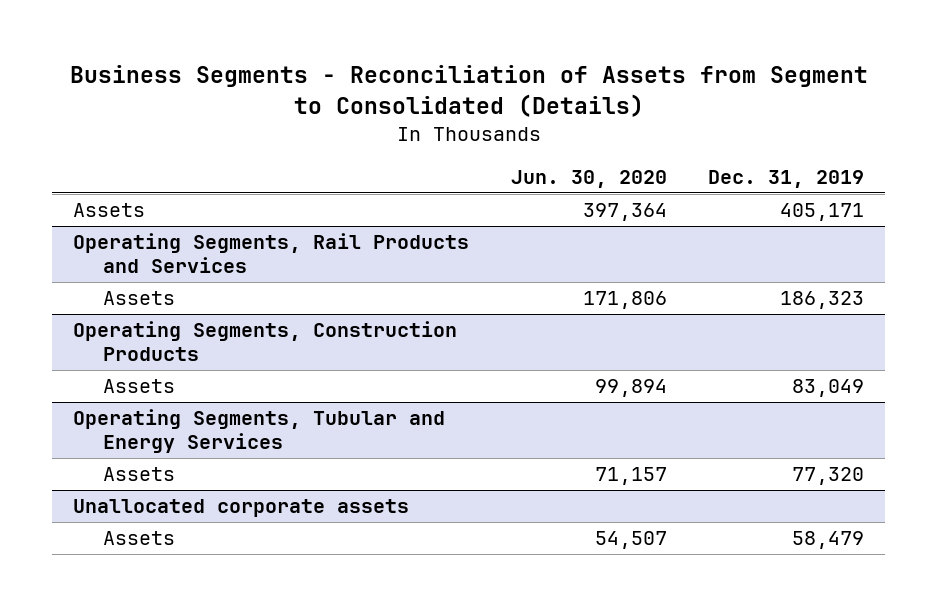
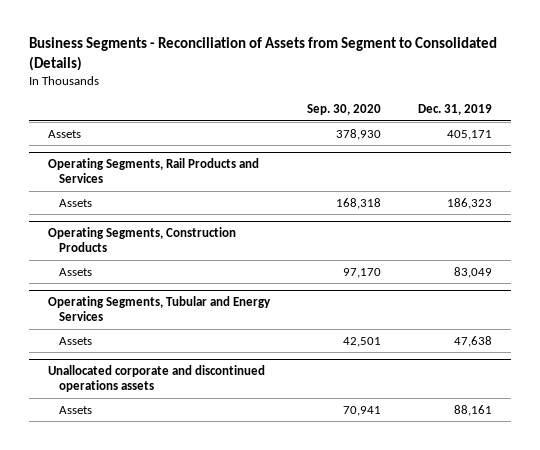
[510,169,667,188] Jun. 30, 2020 -> none
none -> [306,104,381,116] Sep. 30, 2020
[792,467,865,486] 77,320 -> [454,335,493,347] 47,638
[73,499,410,518] Unallocated corporate assets -> [47,365,265,393] Unallocated corporate and discontinued operations assets
[792,531,865,550] 58,479 -> [454,404,493,416] 88,161

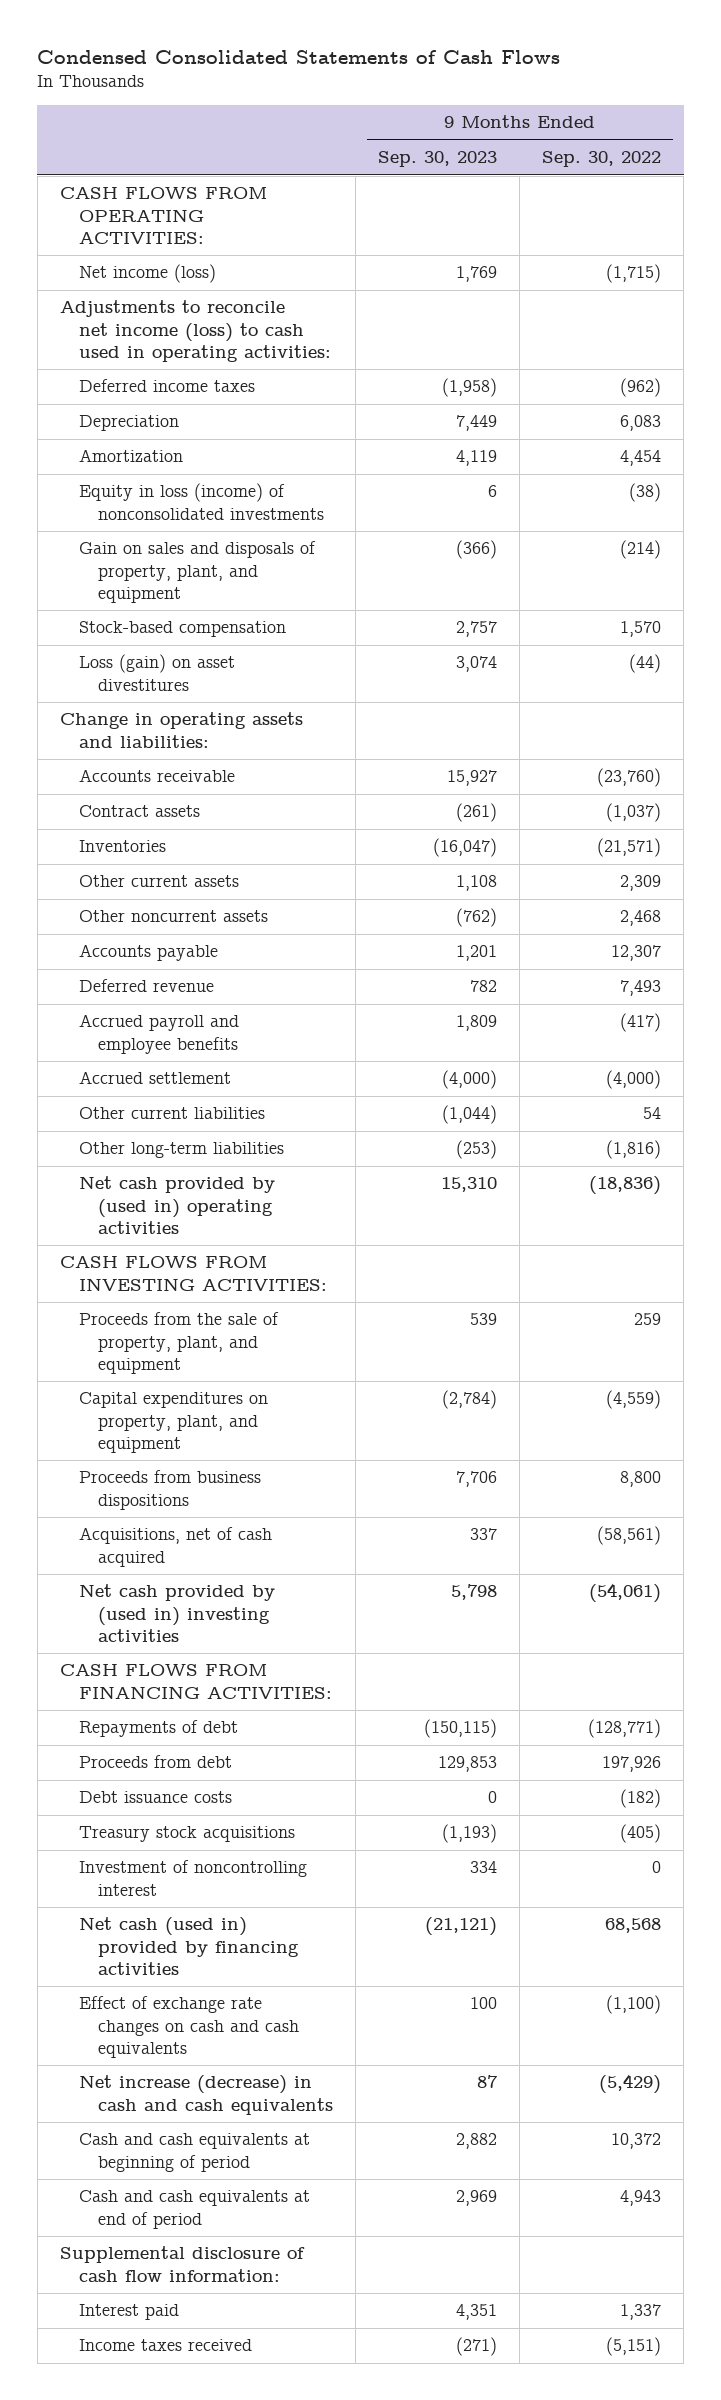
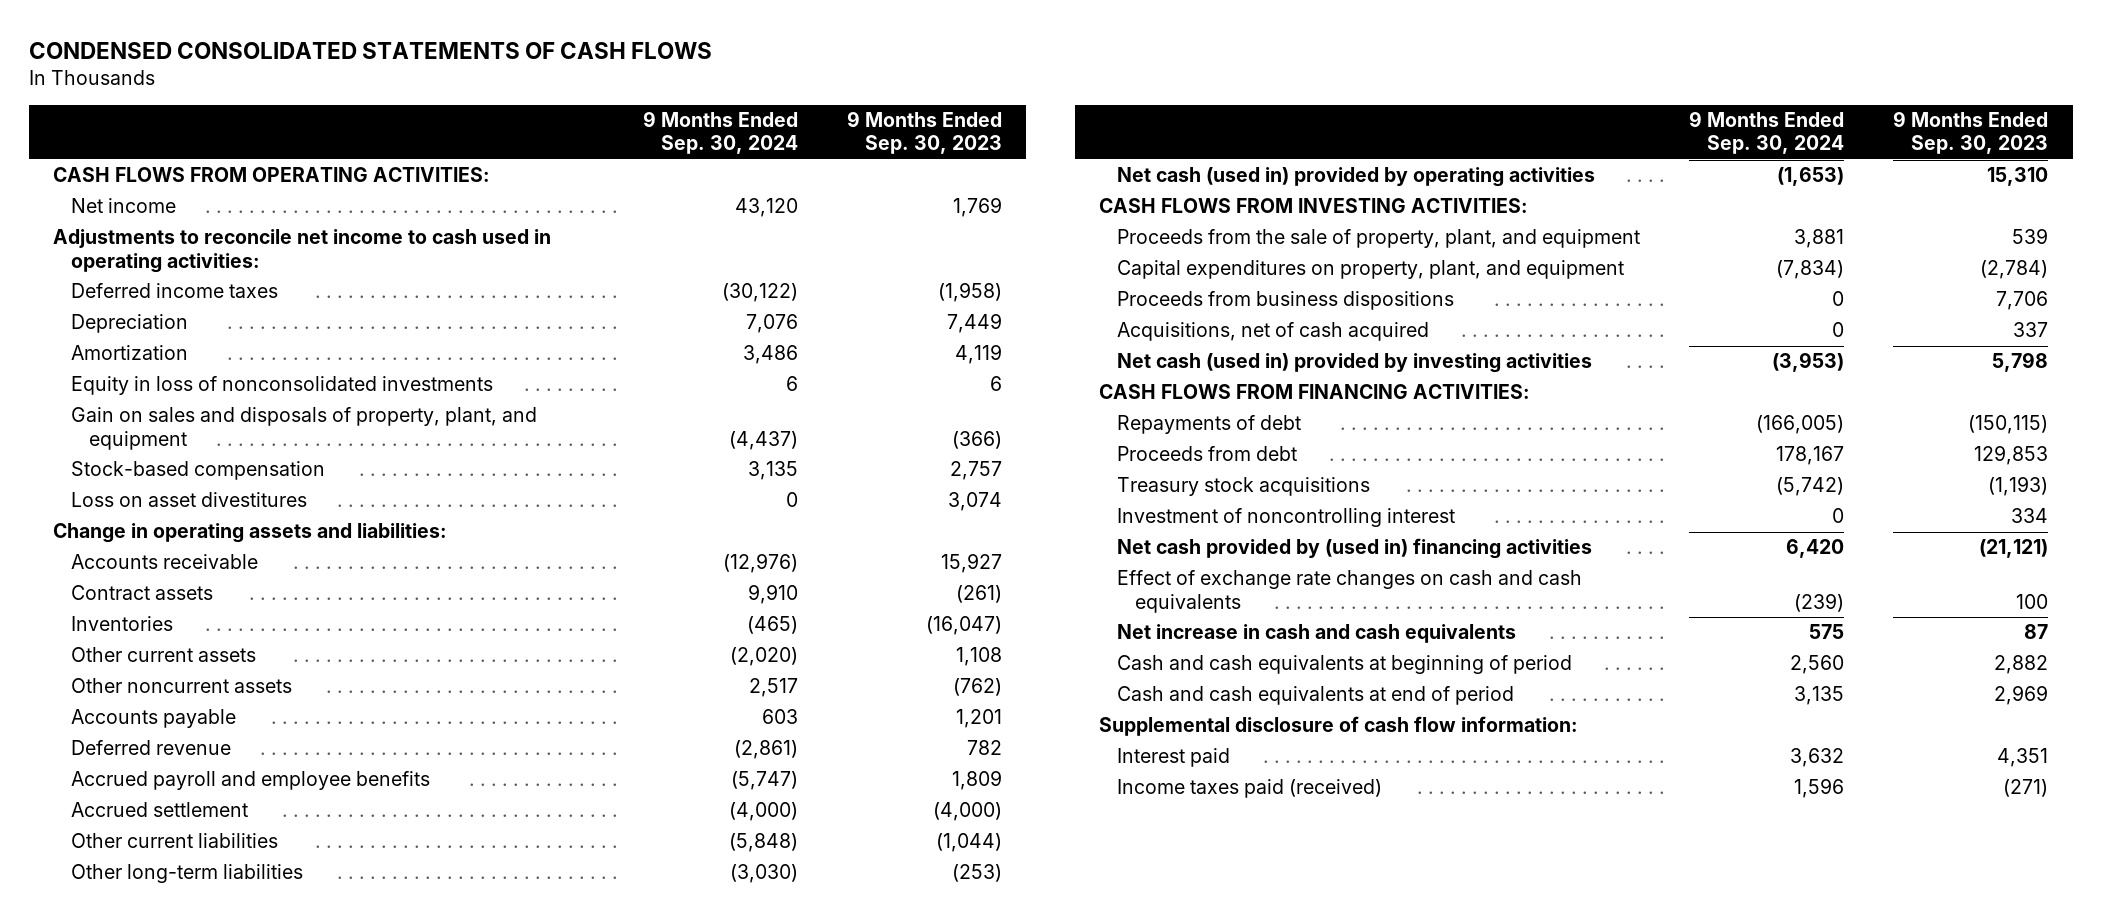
[37,50,561,65] Condensed Consolidated Statements of Cash Flows -> [28,42,712,60] CONDENSED CONSOLIDATED STATEMENTS OF CASH FLOWS
[542,151,662,168] Sep. 30, 2022 -> none
none -> [642,111,798,155] 9 Months Ended Sep. 30, 2024
[78,264,216,284] Net income (loss) -> [70,198,176,214] Net income
[59,300,331,362] Adjustments to reconcile net income (loss) to cash used in operating activities: -> [53,229,552,273] Adjustments to reconcile net income to cash used in operating activities:
[78,483,324,520] Equity in loss (income) of nonconsolidated investments -> [70,376,493,396] Equity in loss of nonconsolidated investments
[78,654,235,691] Loss (gain) on asset divestitures -> [70,492,307,508] Loss on asset divestitures
[78,1176,275,1234] Net cash provided by (used in) operating activities -> [1117,167,1596,188] Net cash (used in) provided by operating activities
[78,1584,275,1642] Net cash provided by (used in) investing activities -> [1117,353,1593,374] Net cash (used in) provided by investing activities
[78,1791,232,1804] Debt issuance costs -> none
[78,1917,299,1975] Net cash (used in) provided by financing activities -> [1117,538,1593,560] Net cash provided by (used in) financing activities
[78,2075,333,2115] Net increase (decrease) in cash and cash equivalents -> [1117,624,1517,644] Net increase in cash and cash equivalents
[78,2339,252,2352] Income taxes received -> [1117,779,1383,799] Income taxes paid (received)

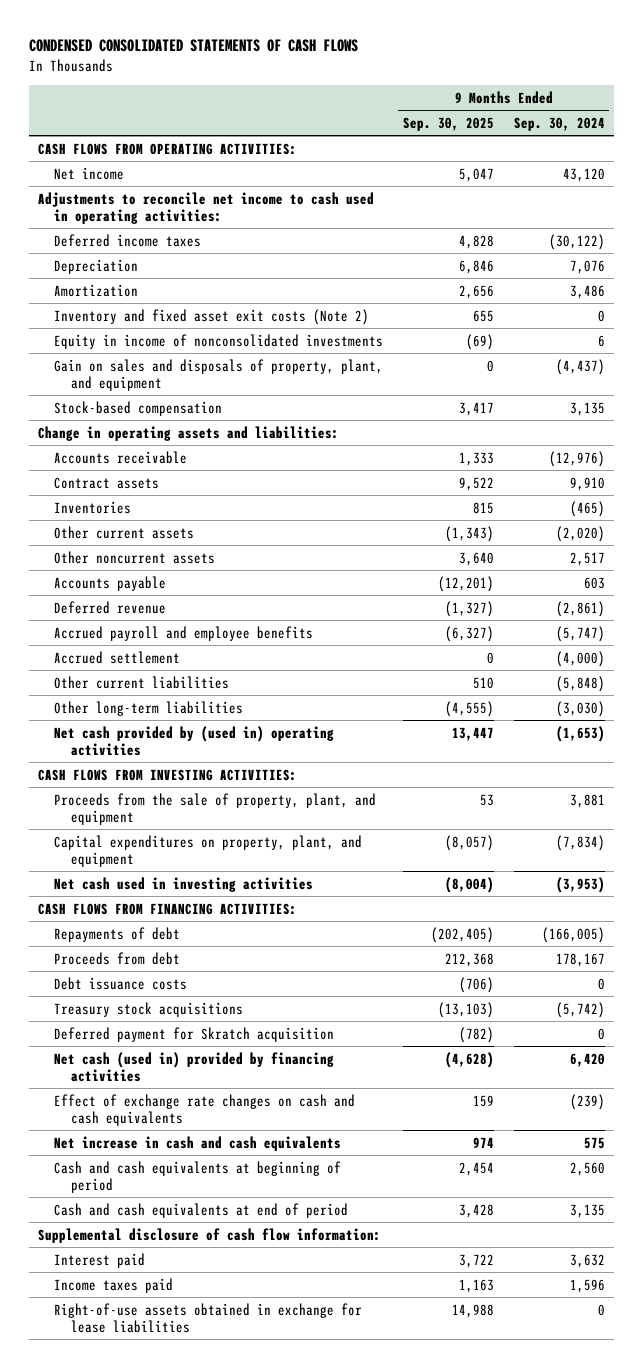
[846,111,1002,155] 9 Months Ended Sep. 30, 2023 -> none
none -> [403,116,495,131] Sep. 30, 2025
none -> [54,308,370,325] Inventory and fixed asset exit costs (Note 2)
[70,376,493,396] Equity in loss of nonconsolidated investments -> [54,333,384,349] Equity in income of nonconsolidated investments
[70,492,307,508] Loss on asset divestitures -> none
[1117,167,1596,188] Net cash (used in) provided by operating activities -> [54,725,335,756] Net cash provided by (used in) operating activities
[1117,291,1455,311] Proceeds from business dispositions -> none
[1117,322,1430,342] Acquisitions, net of cash acquired -> none
[1117,353,1593,374] Net cash (used in) provided by investing activities -> [54,876,314,892] Net cash used in investing activities
none -> [54,976,188,990] Debt issuance costs
[1117,508,1456,528] Investment of noncontrolling interest -> none
none -> [54,1026,335,1042] Deferred payment for Skratch acquisition
[1117,538,1593,560] Net cash provided by (used in) financing activities -> [54,1051,335,1082] Net cash (used in) provided by financing activities
[1117,779,1383,799] Income taxes paid (received) -> [54,1277,174,1293] Income taxes paid
none -> [54,1302,363,1333] Right-of-use assets obtained in exchange for lease liabilities

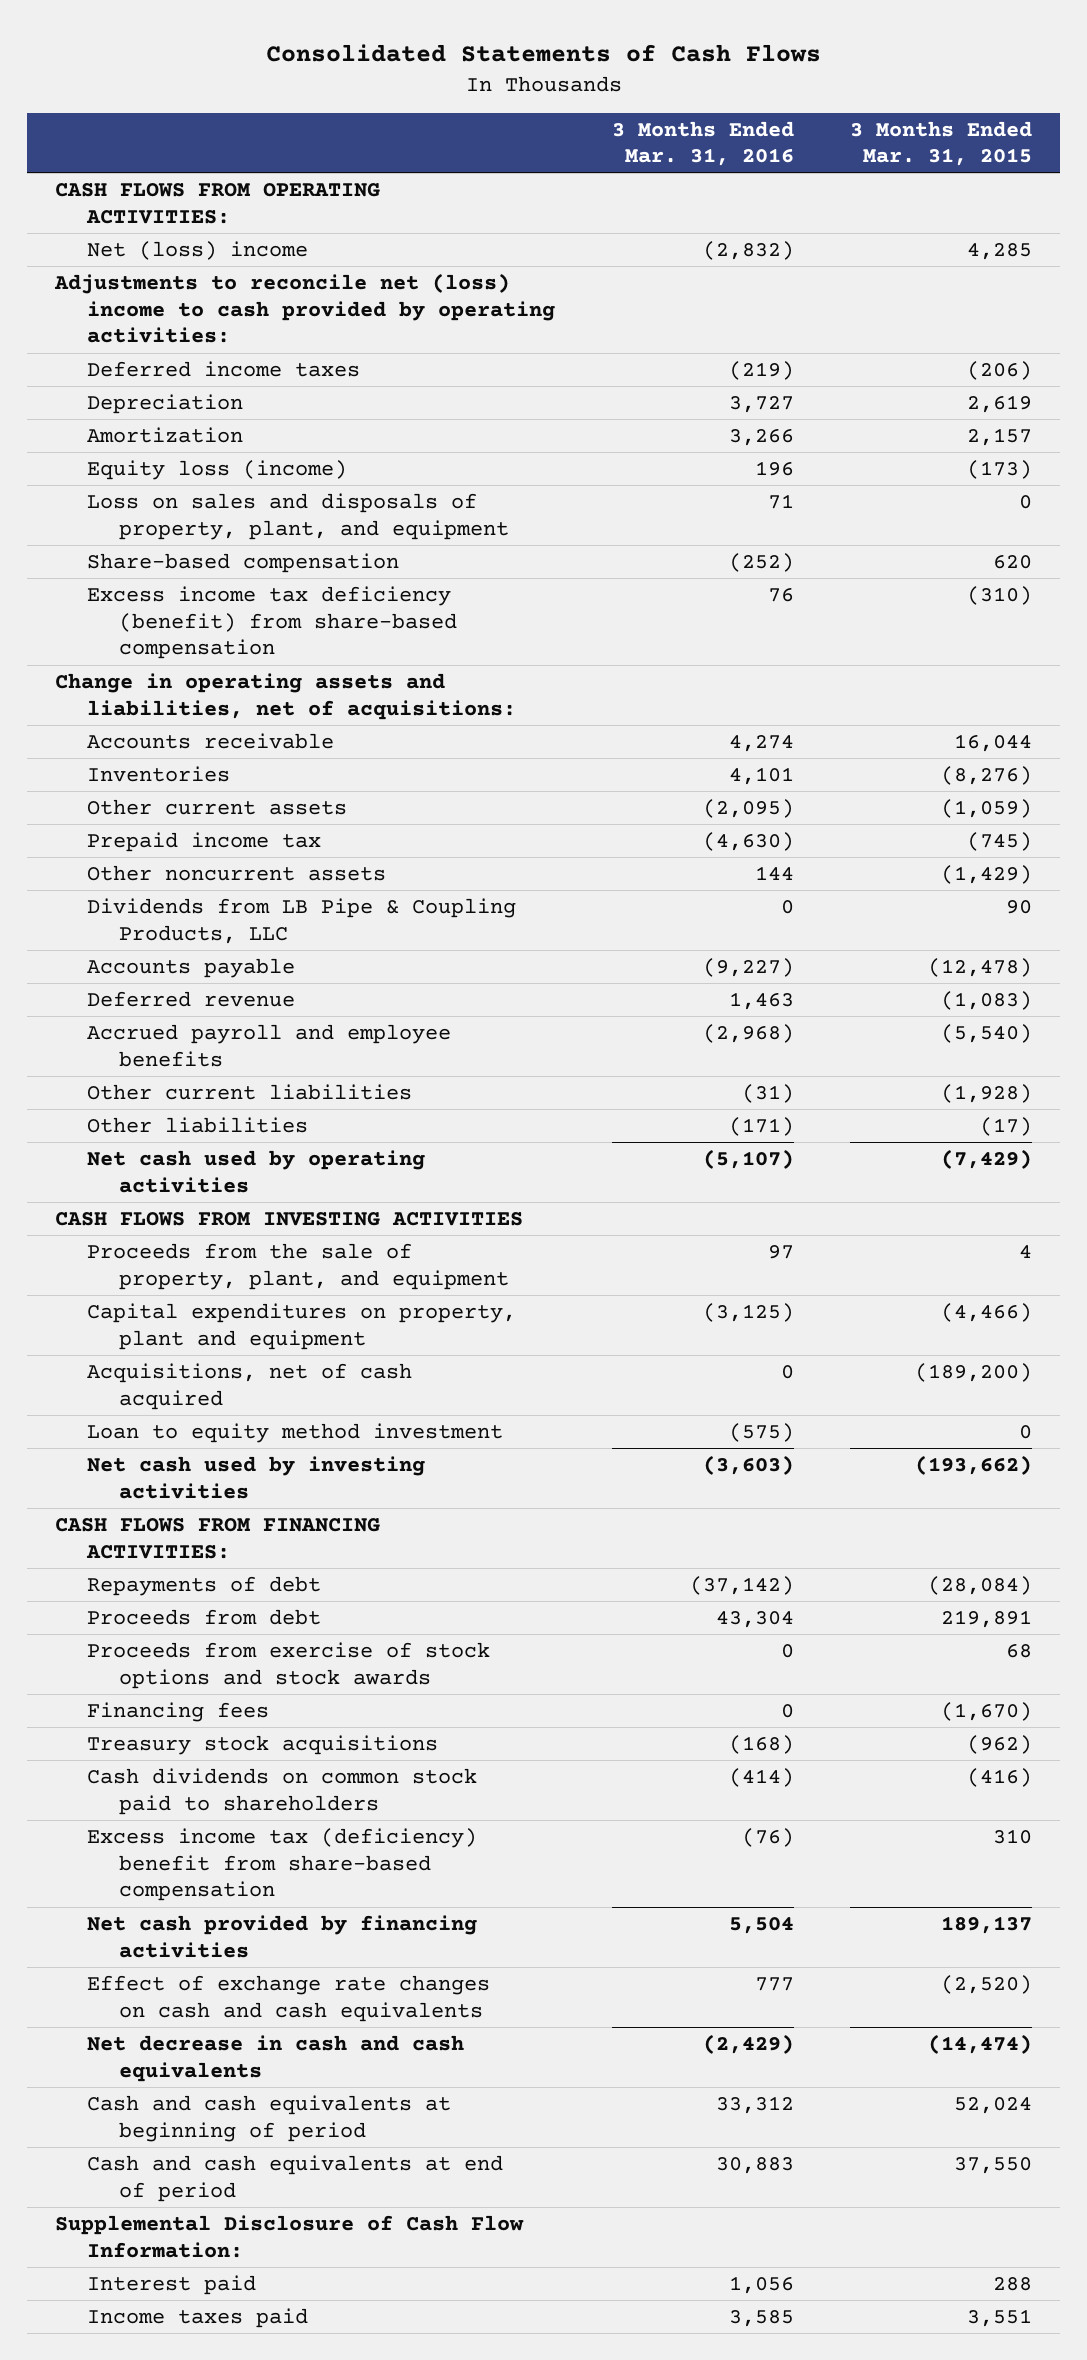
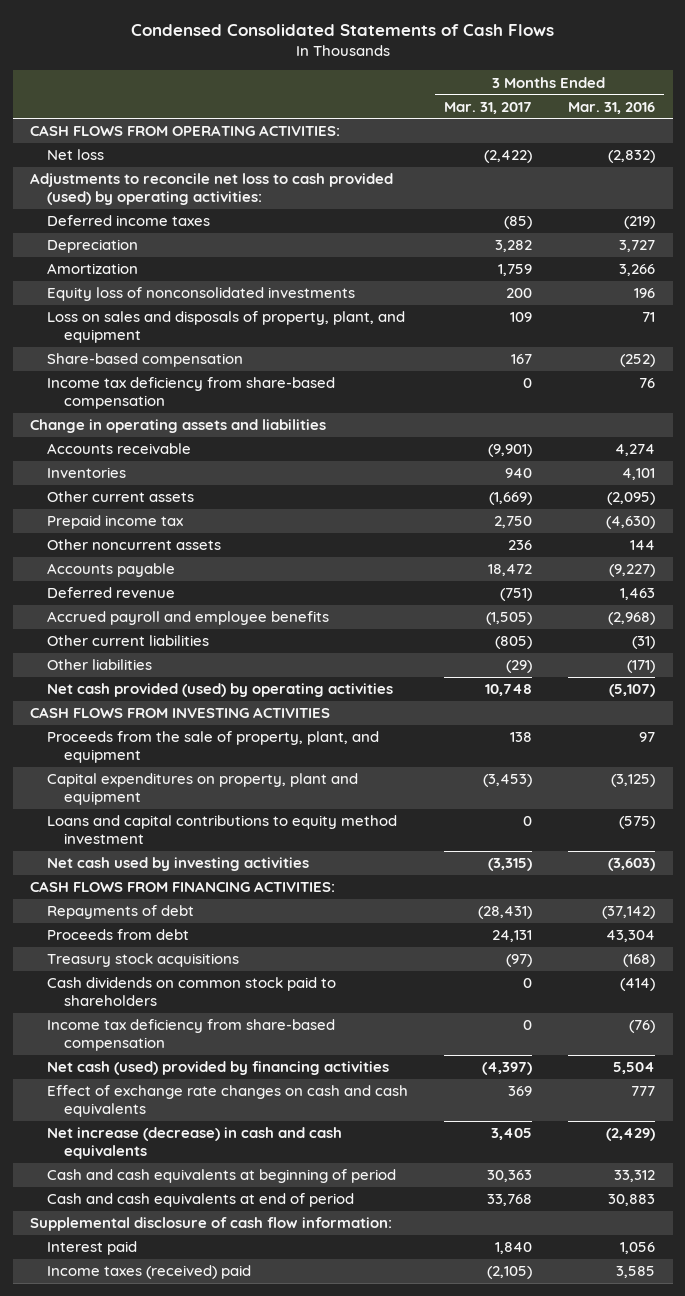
[265,44,821,63] Consolidated Statements of Cash Flows -> [130,23,554,36] Condensed Consolidated Statements of Cash Flows
[849,120,1032,167] 3 Months Ended Mar. 31, 2015 -> none
none -> [443,101,532,114] Mar. 31, 2017
[87,240,309,260] Net (loss) income -> [47,149,105,161] Net loss
[54,272,556,344] Adjustments to reconcile net (loss) income to cash provided by operating activities: -> [30,173,394,205] Adjustments to reconcile net loss to cash provided (used) by operating activities:
[87,459,348,480] Equity loss (income) -> [47,287,356,302] Equity loss of nonconsolidated investments
[87,585,457,660] Excess income tax deficiency (benefit) from share-based compensation -> [47,377,336,409] Income tax deficiency from share-based compensation
[55,672,517,720] Change in operating assets and liabilities, net of acquisitions: -> [30,419,327,434] Change in operating assets and liabilities
[87,897,517,944] Dividends from LB Pipe & Coupling Products, LLC -> none
[87,1149,426,1193] Net cash used by operating activities -> [47,683,394,698] Net cash provided (used) by operating activities
[87,1362,413,1410] Acquisitions, net of cash acquired -> none
[87,1422,504,1443] Loan to equity method investment -> [47,815,398,844] Loans and capital contributions to equity method investment
[87,1641,491,1689] Proceeds from exercise of stock options and stock awards -> none
[87,1701,270,1722] Financing fees -> none
[87,1827,478,1902] Excess income tax (deficiency) benefit from share-based compensation -> [47,1019,336,1051] Income tax deficiency from share-based compensation
[87,1914,478,1958] Net cash provided by financing activities -> [47,1061,390,1076] Net cash (used) provided by financing activities
[87,2034,465,2082] Net decrease in cash and cash equivalents -> [47,1127,343,1159] Net increase (decrease) in cash and cash equivalents
[55,2214,525,2258] Supplemental Disclosure of Cash Flow Information: -> [30,1217,393,1232] Supplemental disclosure of cash flow information:
[87,2307,309,2328] Income taxes paid -> [47,1265,252,1280] Income taxes (received) paid

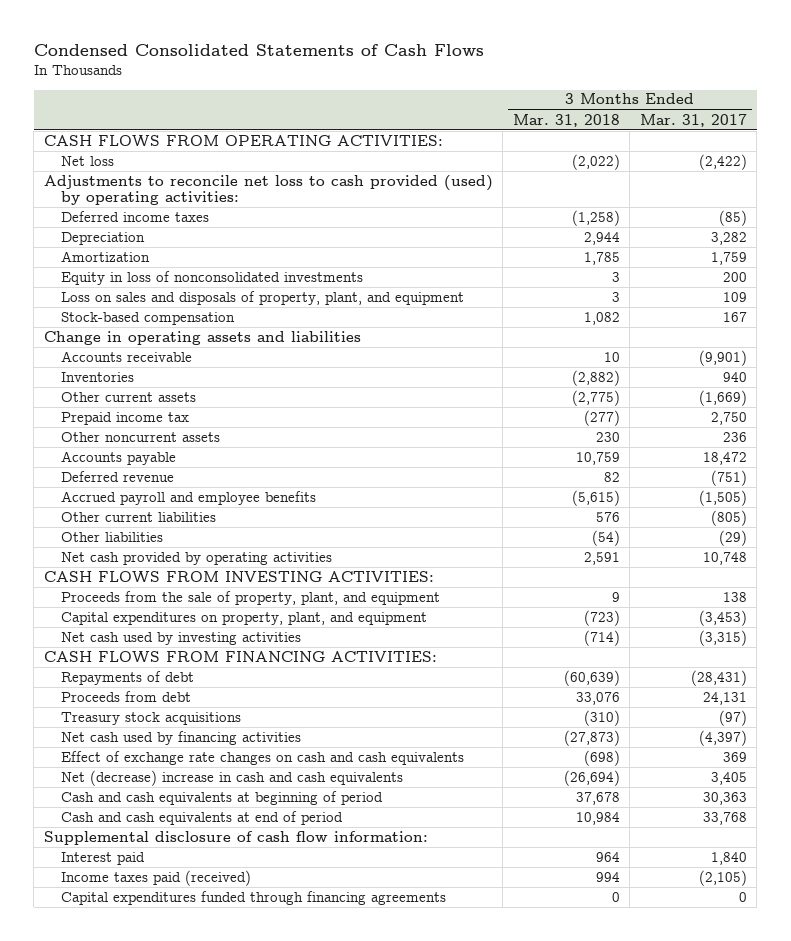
[567,101,655,114] Mar. 31, 2016 -> none
none -> [512,113,620,127] Mar. 31, 2018
[47,287,356,302] Equity loss of nonconsolidated investments -> [61,270,364,285] Equity in loss of nonconsolidated investments
[47,377,336,409] Income tax deficiency from share-based compensation -> none
[47,353,244,368] Share-based compensation -> [61,311,236,325] Stock-based compensation
[47,683,394,698] Net cash provided (used) by operating activities -> [61,551,333,565] Net cash provided by operating activities
[30,707,331,719] CASH FLOWS FROM INVESTING ACTIVITIES -> [43,570,434,583] CASH FLOWS FROM INVESTING ACTIVITIES:
[47,815,398,844] Loans and capital contributions to equity method investment -> none
[47,773,359,805] Capital expenditures on property, plant and equipment -> [61,611,428,625] Capital expenditures on property, plant, and equipment
[47,977,337,1006] Cash dividends on common stock paid to shareholders -> none
[47,1019,336,1051] Income tax deficiency from share-based compensation -> none
[47,1061,390,1076] Net cash (used) provided by financing activities -> [61,730,302,745] Net cash used by financing activities
[47,1127,343,1159] Net increase (decrease) in cash and cash equivalents -> [61,769,404,786] Net (decrease) increase in cash and cash equivalents
[47,1265,252,1280] Income taxes (received) paid -> [61,869,252,886] Income taxes paid (received)
none -> [61,890,447,905] Capital expenditures funded through financing agreements

